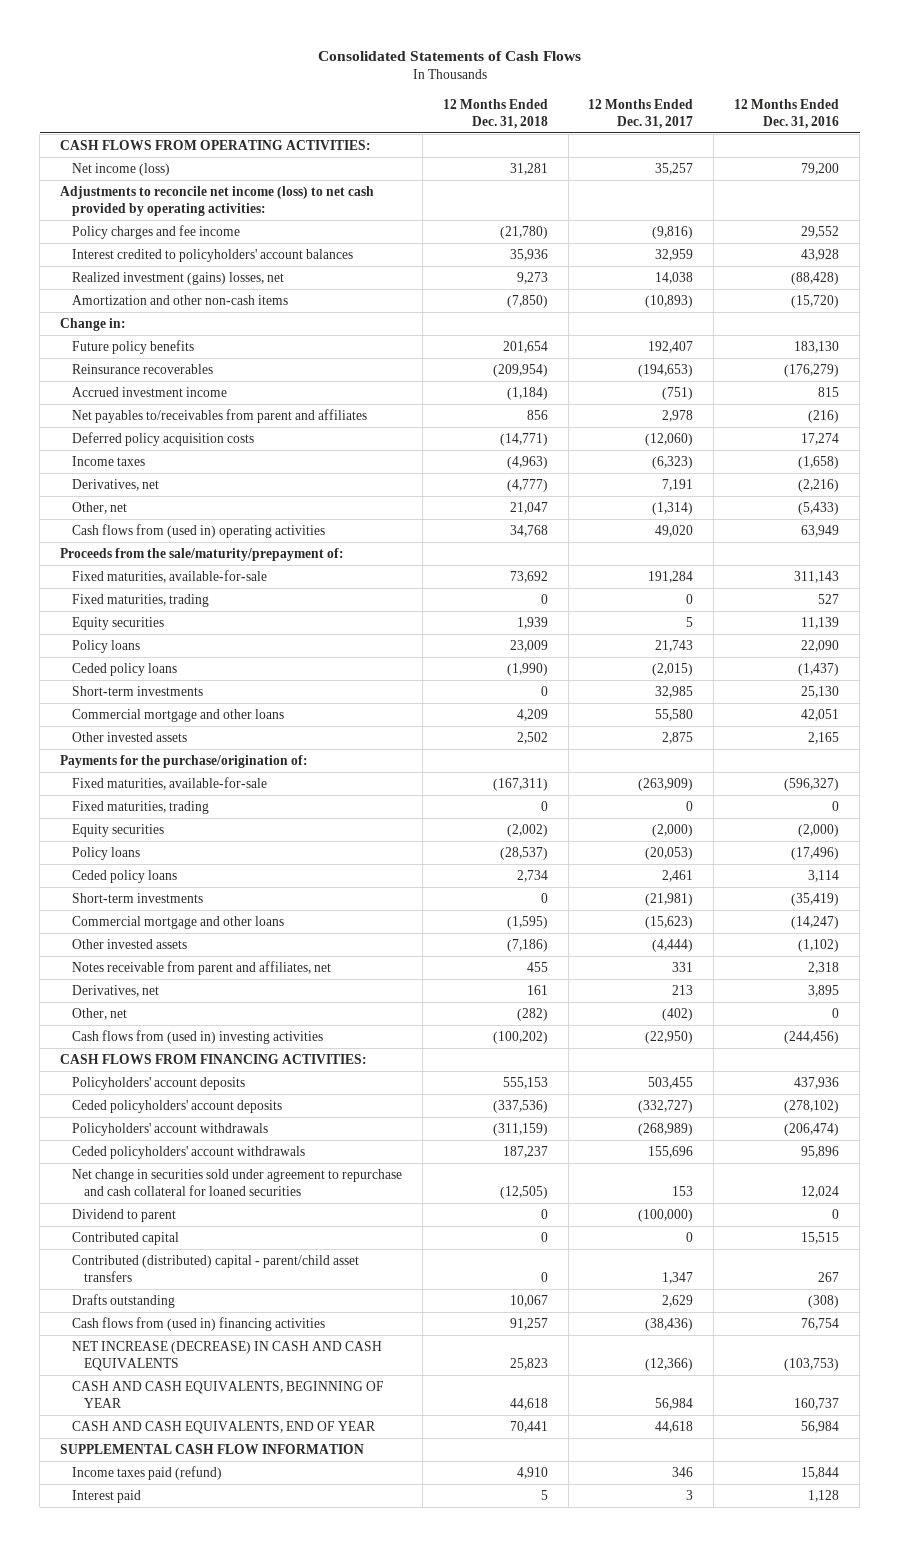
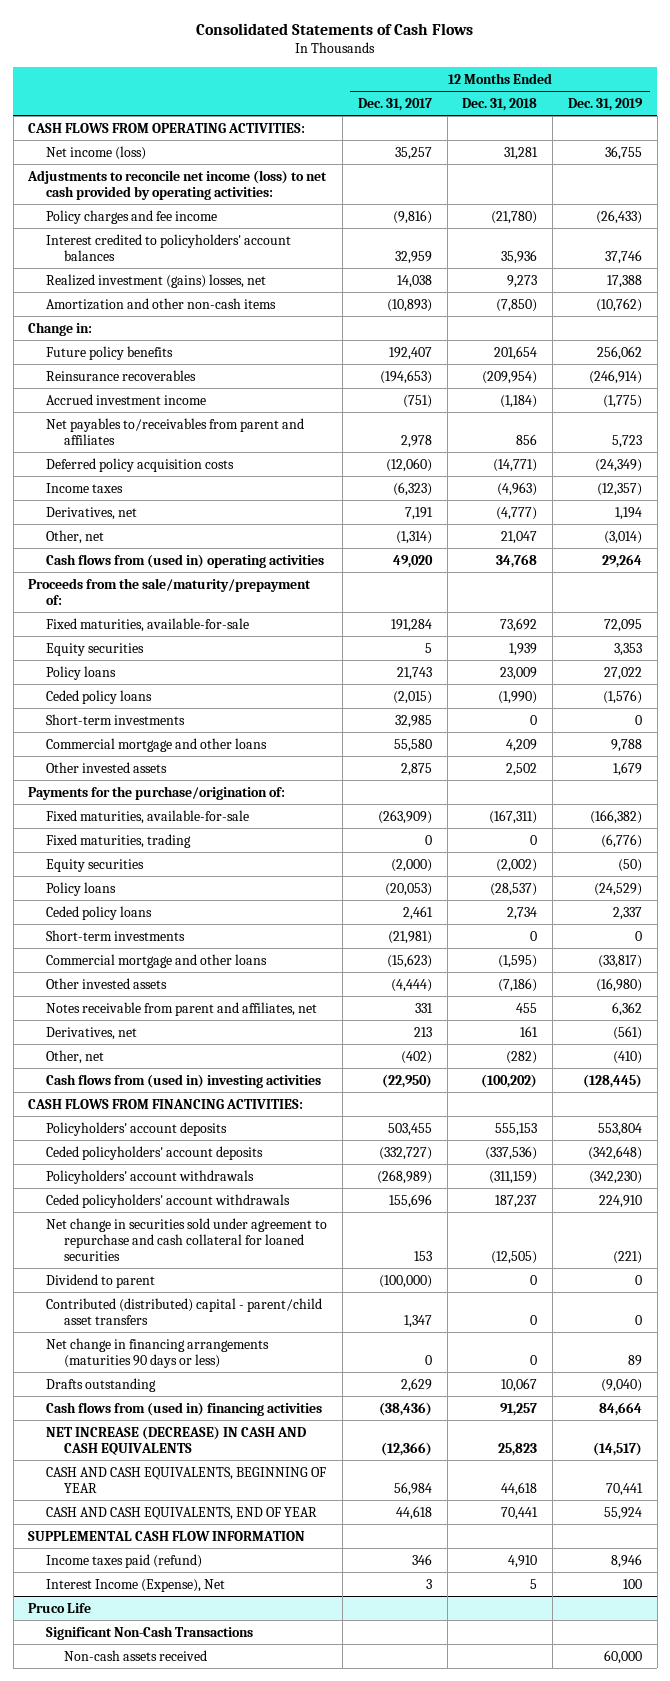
[734,98,840,129] 12 Months Ended Dec. 31, 2016 -> none
none -> [568,97,644,111] Dec. 31, 2019
[71,593,209,607] Fixed maturities, trading -> none
[71,1231,179,1245] Contributed capital -> none
none -> [45,1337,269,1368] Net change in financing arrangements (maturities 90 days or less)
[71,1489,141,1503] Interest paid -> none
none -> [45,1578,225,1592] Interest Income (Expense), Net
none -> [28,1602,92,1613] Pruco Life
none -> [45,1625,253,1640] Significant Non-Cash Transactions
none -> [63,1649,207,1661] Non-cash assets received

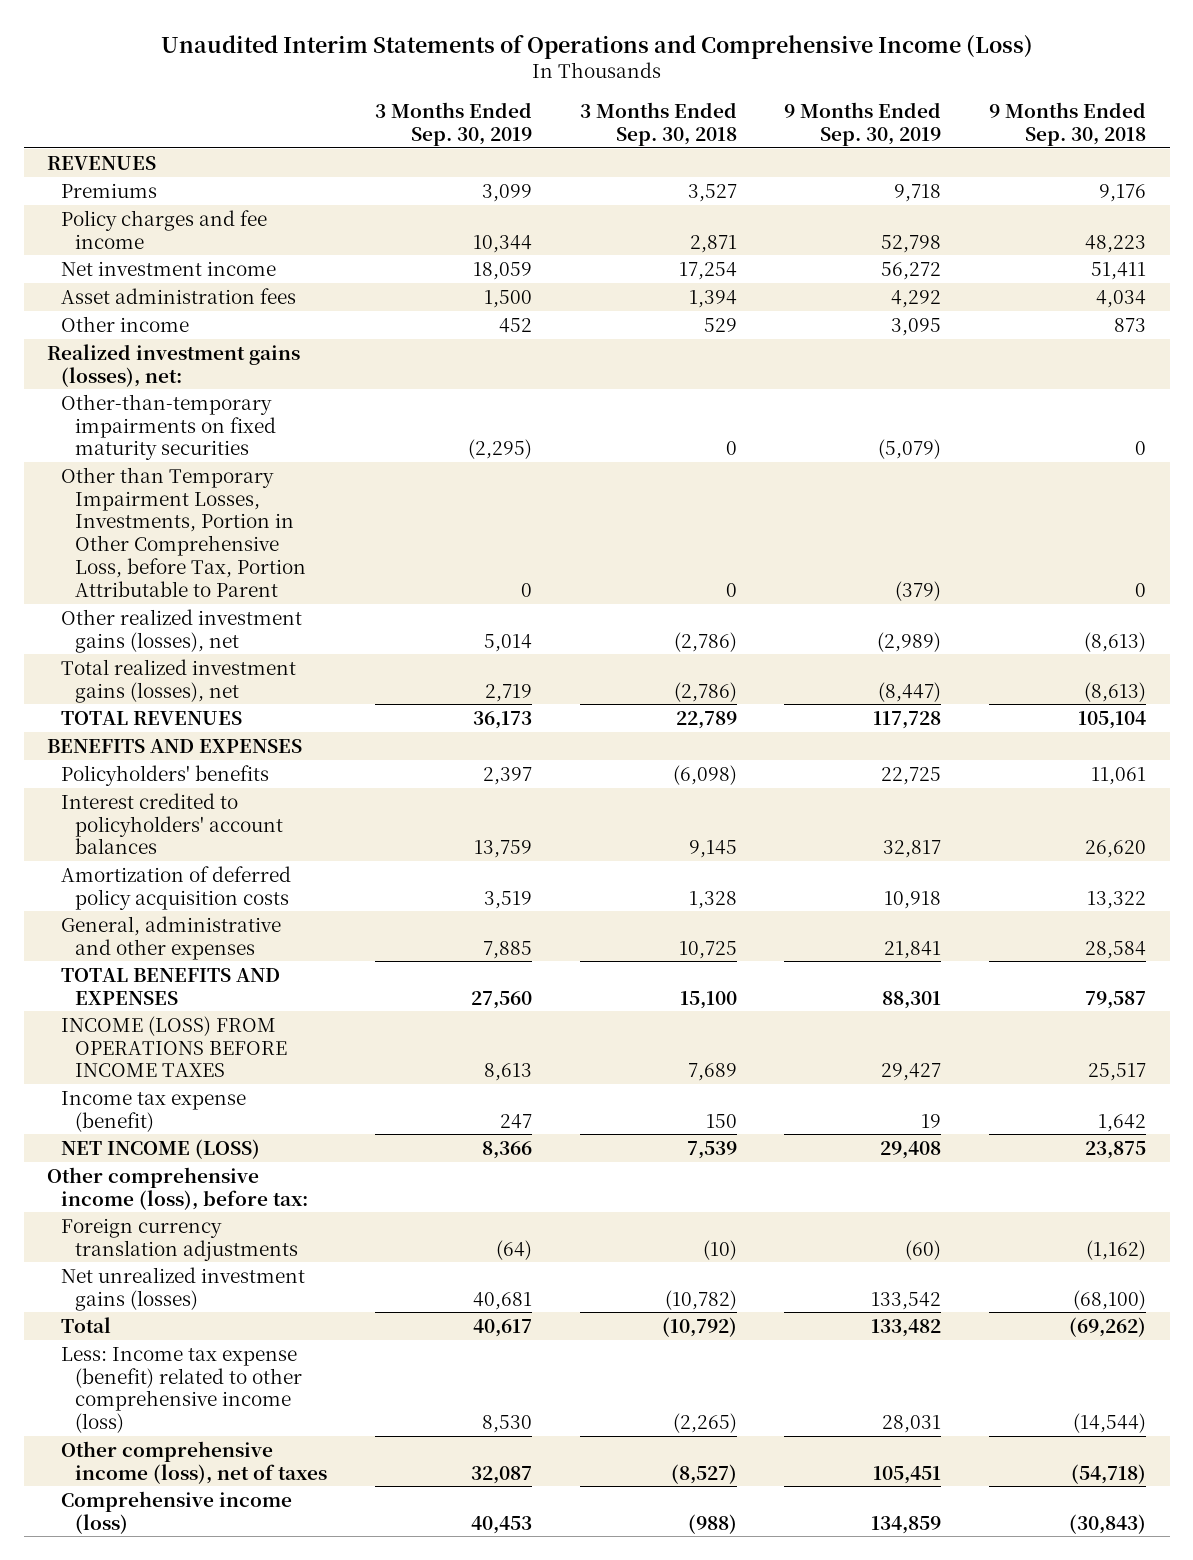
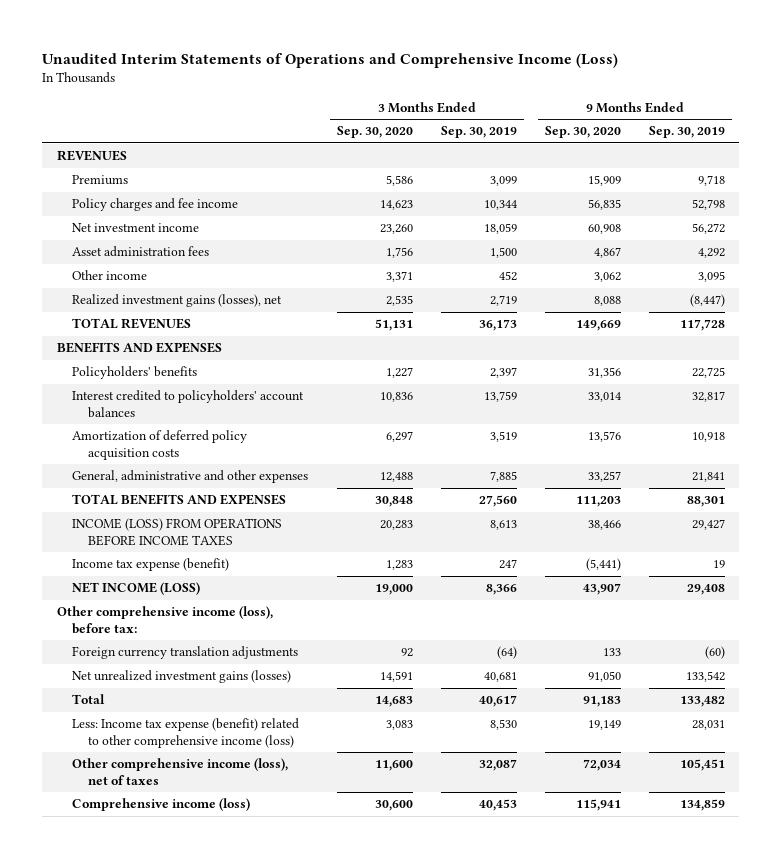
[579,101,737,146] 3 Months Ended Sep. 30, 2018 -> none
[988,101,1146,146] 9 Months Ended Sep. 30, 2018 -> none
none -> [336,126,413,139] Sep. 30, 2020
none -> [545,126,622,139] Sep. 30, 2020
[47,343,301,387] Realized investment gains (losses), net: -> none
[61,393,277,461] Other-than-temporary impairments on fixed maturity securities -> none
[61,466,307,598] Other than Temporary Impairment Losses, Investments, Portion in Other Comprehensive Loss, before Tax, Portion Attributable to Parent -> none
[61,608,303,653] Other realized investment gains (losses), net -> none
[61,658,297,703] Total realized investment gains (losses), net -> [72,294,283,308] Realized investment gains (losses), net

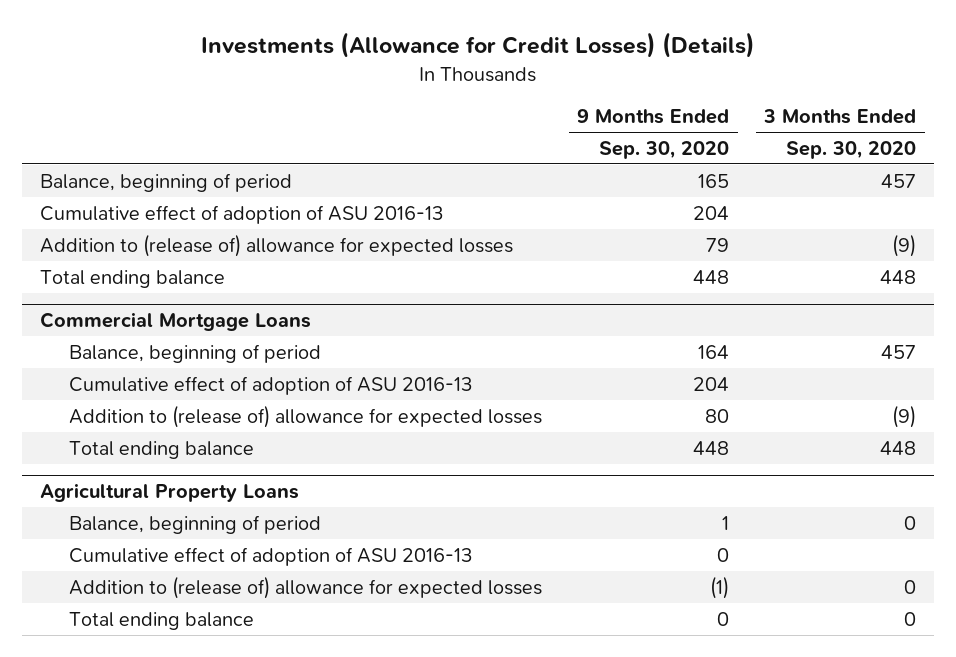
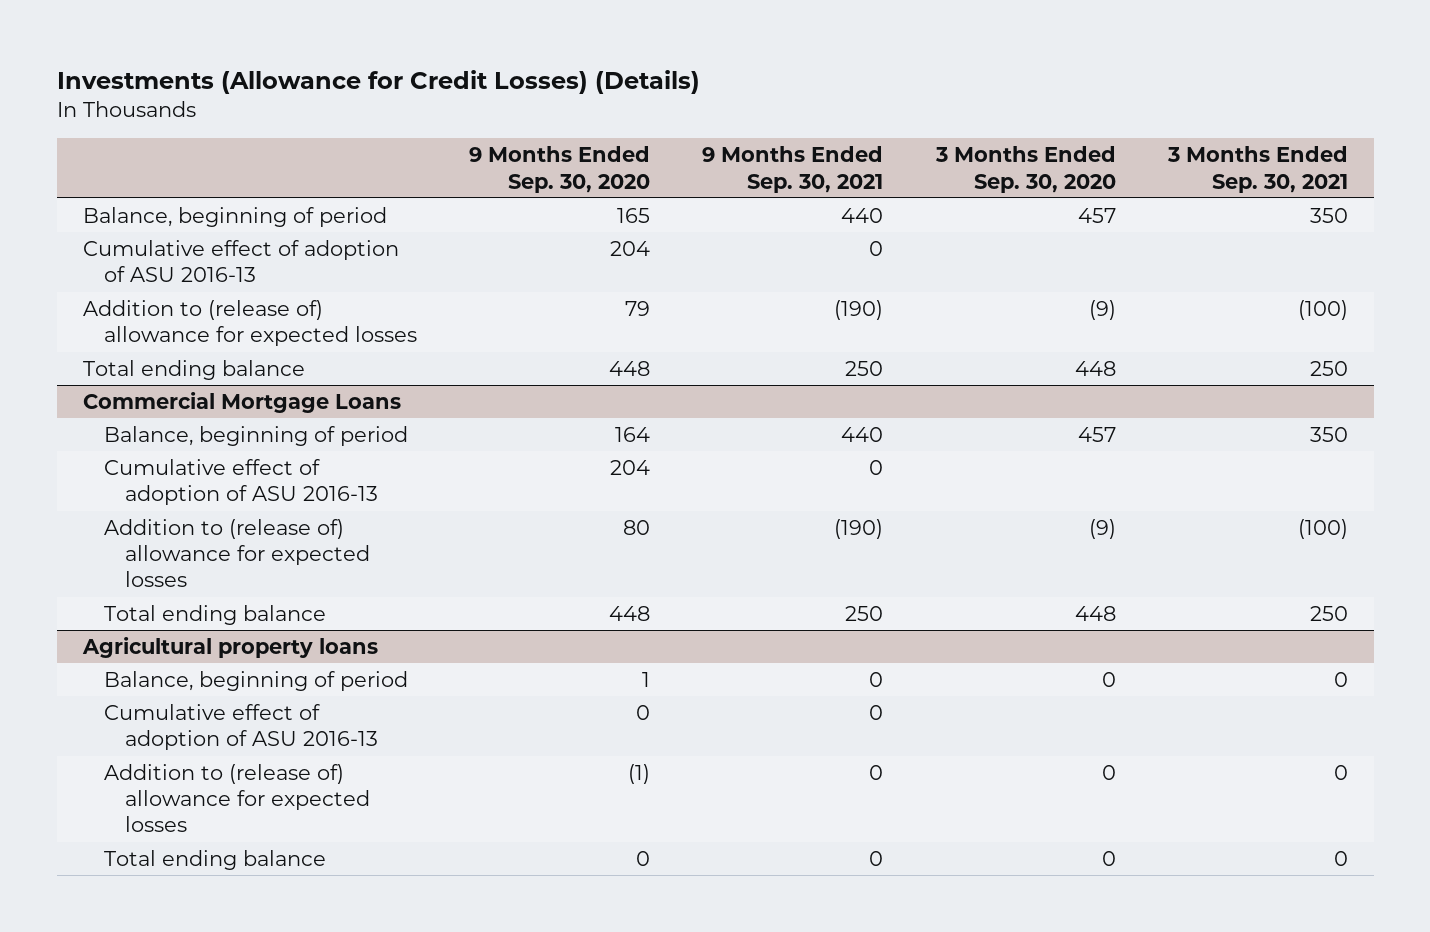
none -> [702,146,884,193] 9 Months Ended Sep. 30, 2021
none -> [1166,146,1348,193] 3 Months Ended Sep. 30, 2021
[39,483,299,503] Agricultural Property Loans -> [81,637,378,659] Agricultural property loans

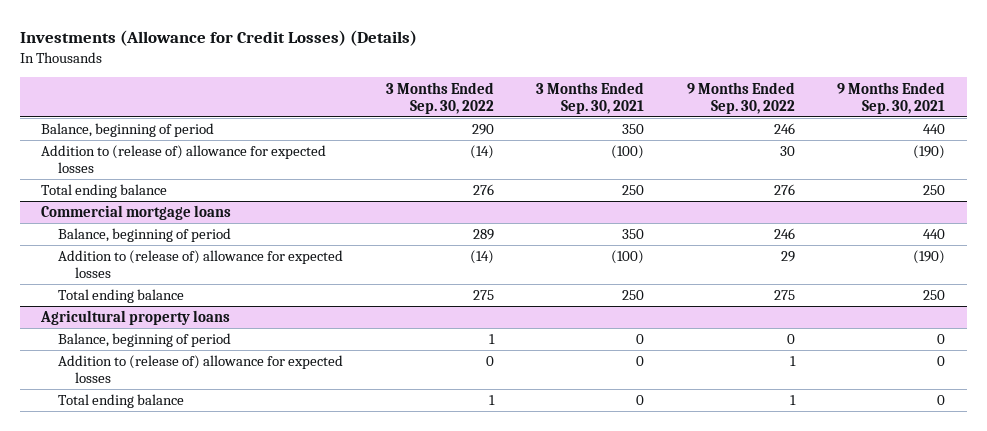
[469,146,651,193] 9 Months Ended Sep. 30, 2020 -> none
[934,146,1116,193] 3 Months Ended Sep. 30, 2020 -> none
none -> [385,81,494,114] 3 Months Ended Sep. 30, 2022
none -> [686,81,795,114] 9 Months Ended Sep. 30, 2022
[82,240,399,283] Cumulative effect of adoption of ASU 2016-13 -> none
[82,392,401,414] Commercial Mortgage Loans -> [41,205,232,221] Commercial mortgage loans
[103,459,378,506] Cumulative effect of adoption of ASU 2016-13 -> none
[103,704,378,751] Cumulative effect of adoption of ASU 2016-13 -> none

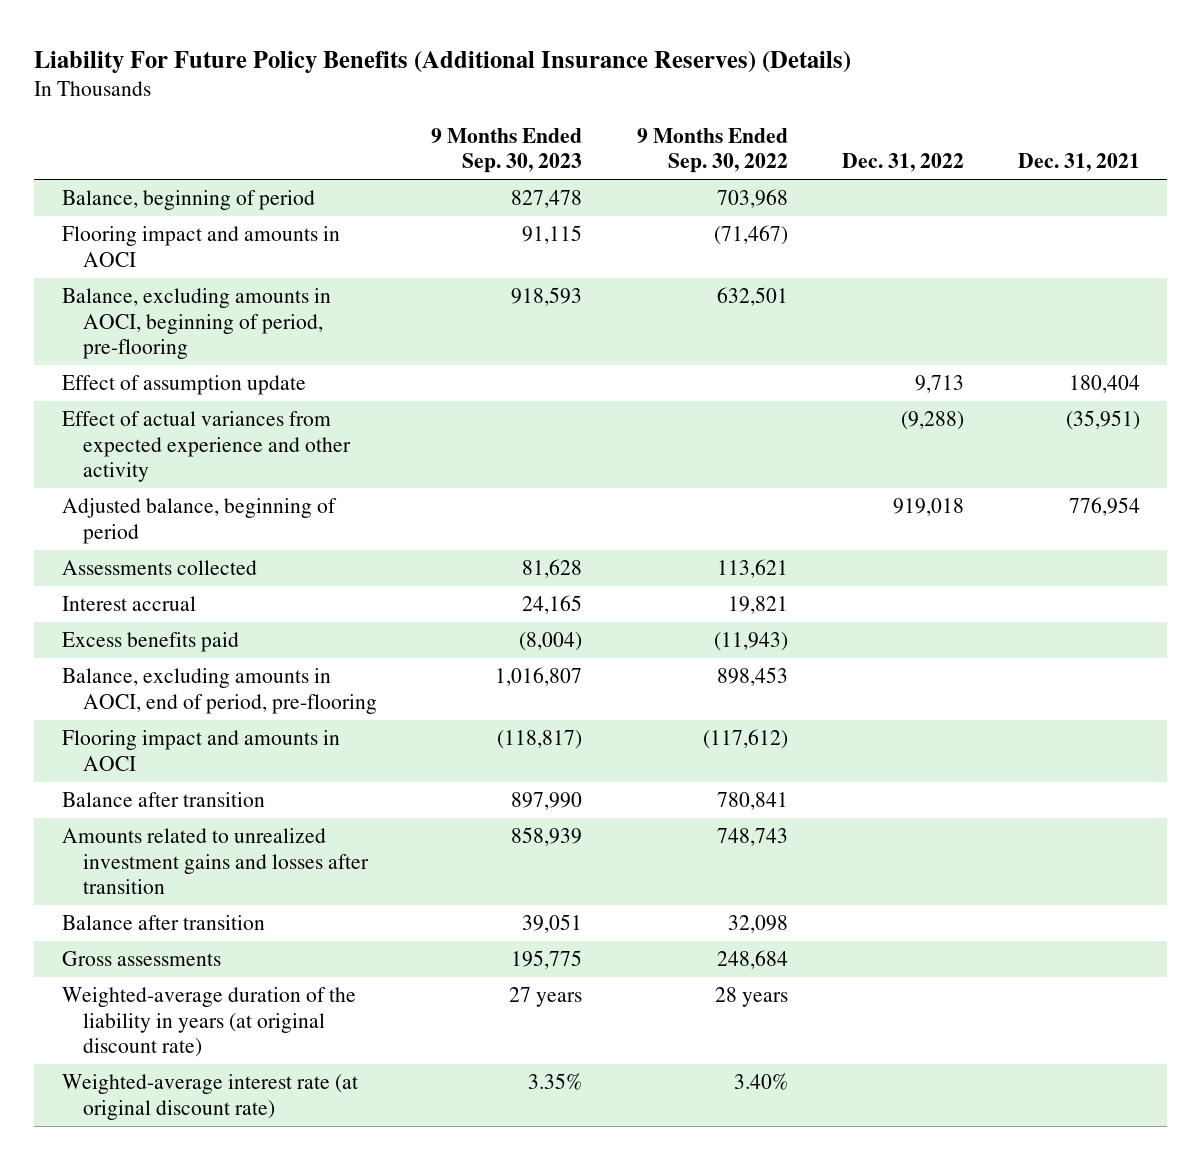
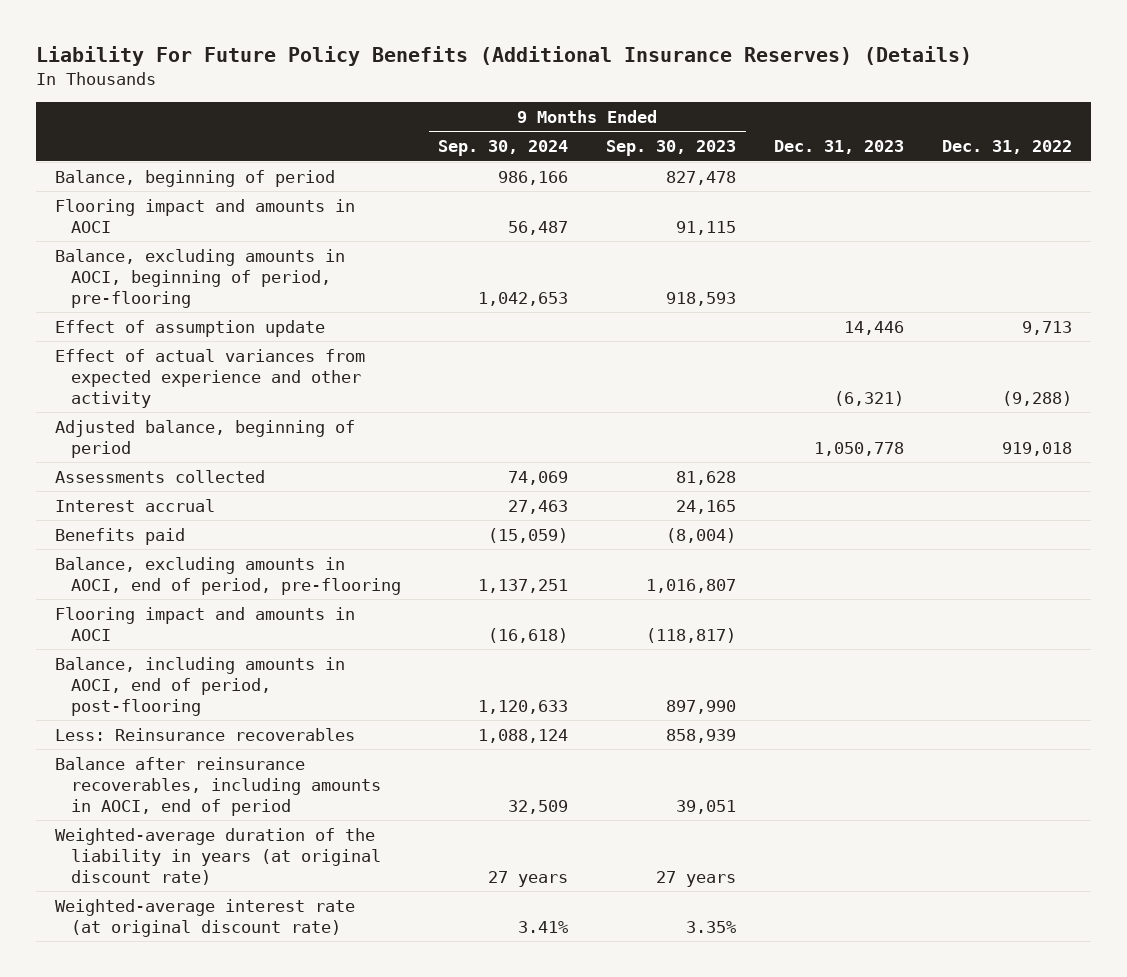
[636,127,788,174] 9 Months Ended Sep. 30, 2022 -> none
[1018,153,1141,173] Dec. 31, 2021 -> none
none -> [438,140,569,157] Sep. 30, 2024
none -> [774,140,905,155] Dec. 31, 2023
[61,632,239,653] Excess benefits paid -> [54,527,185,545] Benefits paid
[61,951,221,967] Gross assessments -> none
[61,792,265,808] Balance after transition -> [54,656,345,717] Balance, including amounts in AOCI, end of period, post-flooring
[61,828,370,895] Amounts related to unrealized investment gains and losses after transition -> [54,727,355,741] Less: Reinsurance recoverables
[61,915,265,931] Balance after transition -> [54,756,381,817] Balance after reinsurance recoverables, including amounts in AOCI, end of period

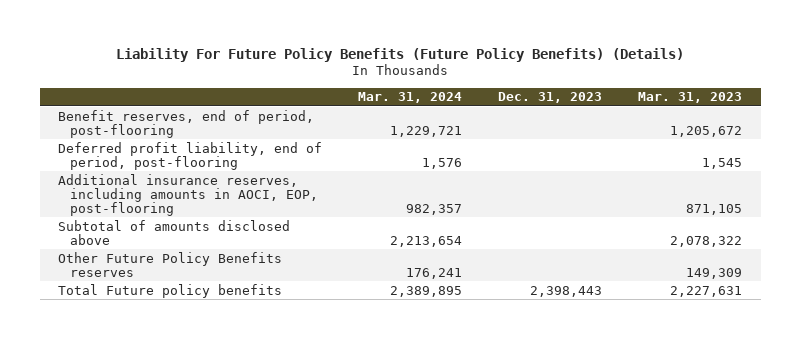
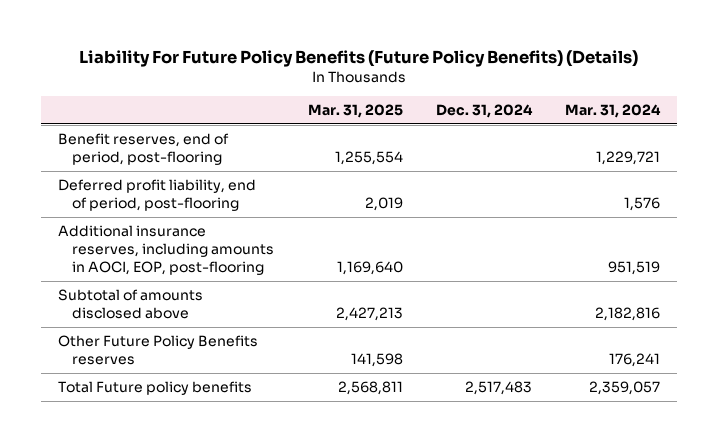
[498,92,603,104] Dec. 31, 2023 -> none
[638,92,743,104] Mar. 31, 2023 -> none
none -> [307,104,403,119] Mar. 31, 2025
none -> [436,104,534,119] Dec. 31, 2024
[406,203,463,215] 982,357 -> [608,261,661,276] 951,519
[390,235,463,247] 2,213,654 -> [595,307,661,322] 2,182,816
[390,285,463,297] 2,389,895 -> [589,380,661,395] 2,359,057

